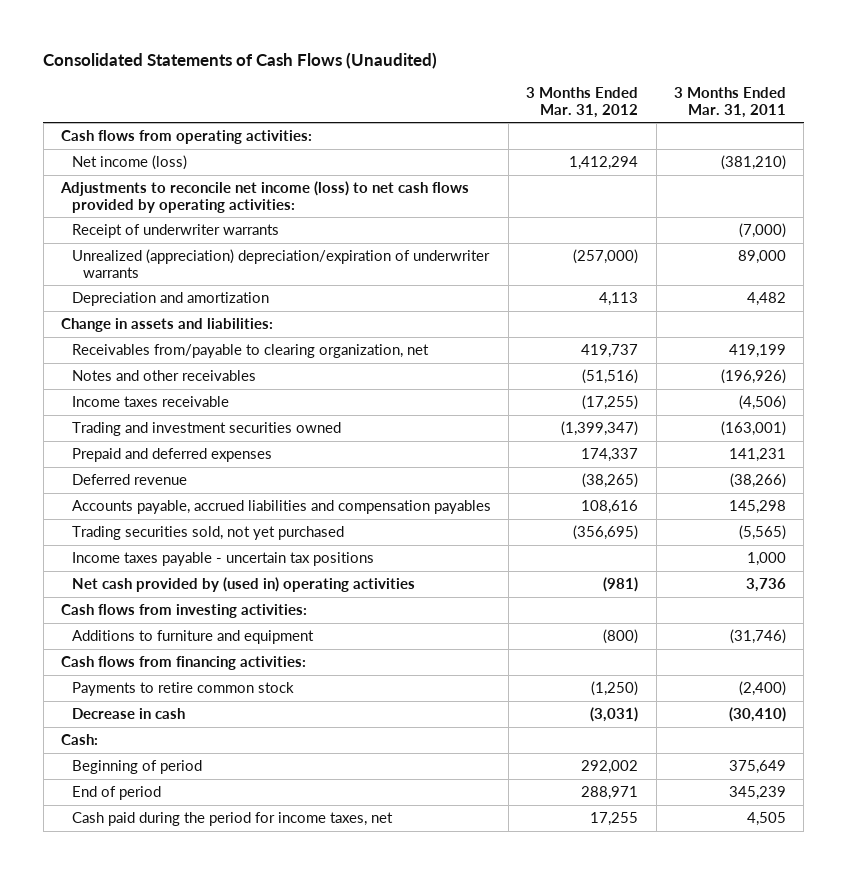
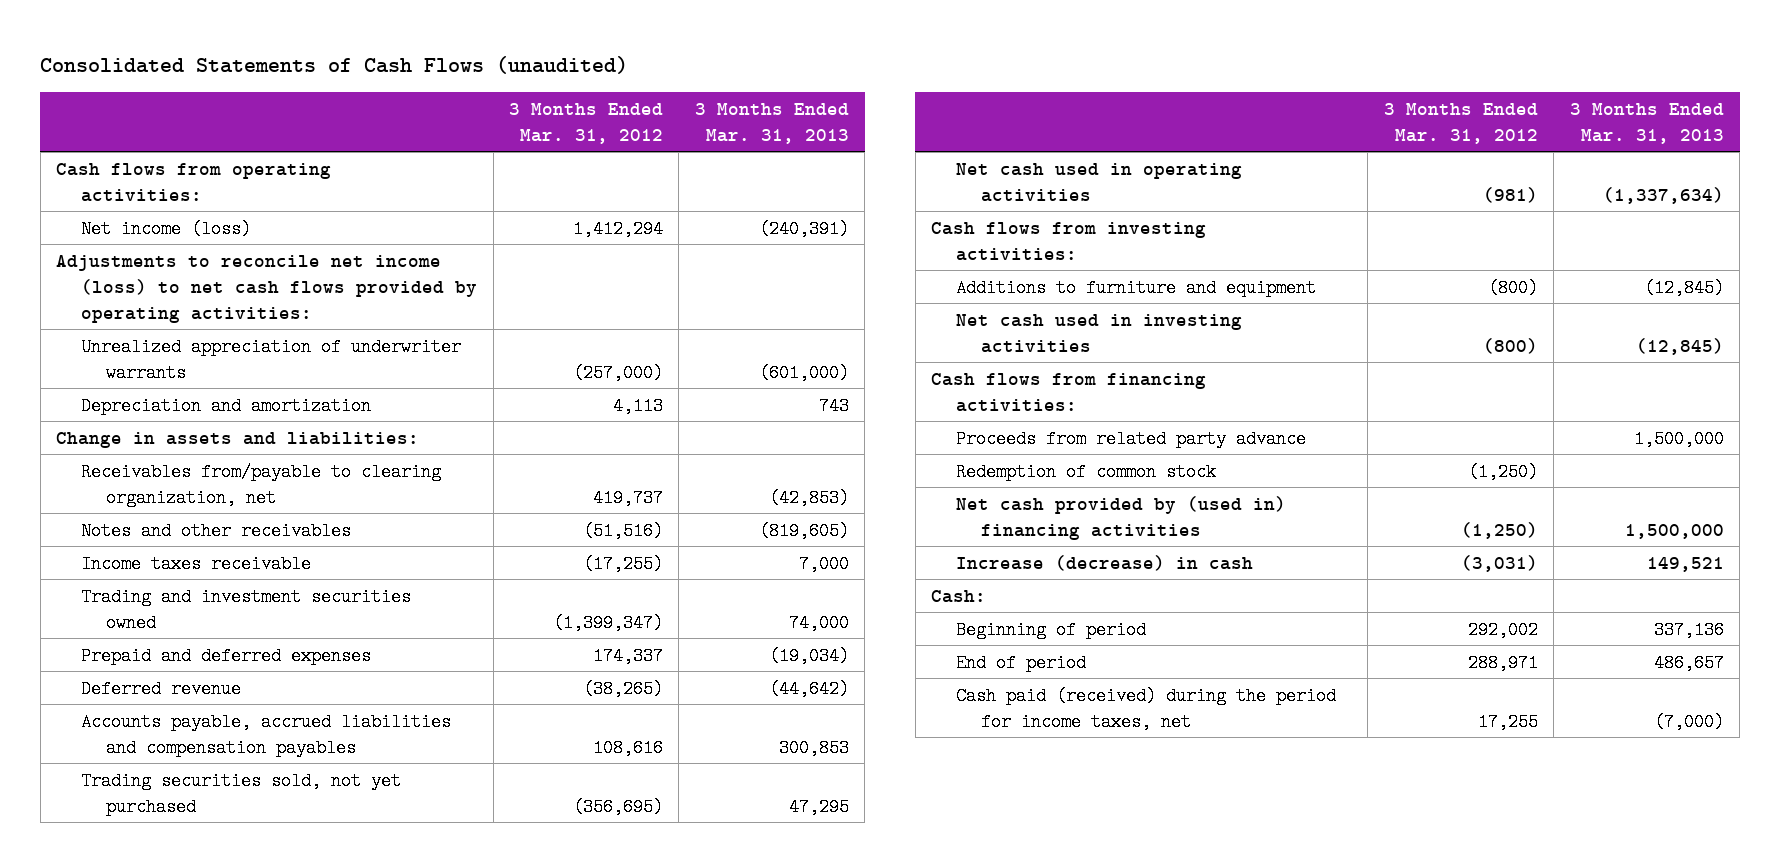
[43,51,438,69] Consolidated Statements of Cash Flows (Unaudited) -> [40,55,629,74] Consolidated Statements of Cash Flows (unaudited)
[673,86,786,118] 3 Months Ended Mar. 31, 2011 -> none
none -> [694,102,849,144] 3 Months Ended Mar. 31, 2013
[71,223,279,238] Receipt of underwriter warrants -> none
[71,248,490,278] Unrealized (appreciation) depreciation/expiration of underwriter warrants -> [81,337,462,382] Unrealized appreciation of underwriter warrants
[71,551,374,566] Income taxes payable - uncertain tax positions -> none
[71,576,415,592] Net cash provided by (used in) operating activities -> [956,162,1243,202] Net cash used in operating activities
none -> [956,313,1243,353] Net cash used in investing activities
none -> [956,429,1307,448] Proceeds from related party advance
[71,681,294,696] Payments to retire common stock -> [956,462,1217,481] Redemption of common stock
none -> [956,495,1287,540] Net cash provided by (used in) financing activities
[71,707,185,719] Decrease in cash -> [956,554,1254,571] Increase (decrease) in cash
[71,811,393,826] Cash paid during the period for income taxes, net -> [956,686,1337,731] Cash paid (received) during the period for income taxes, net

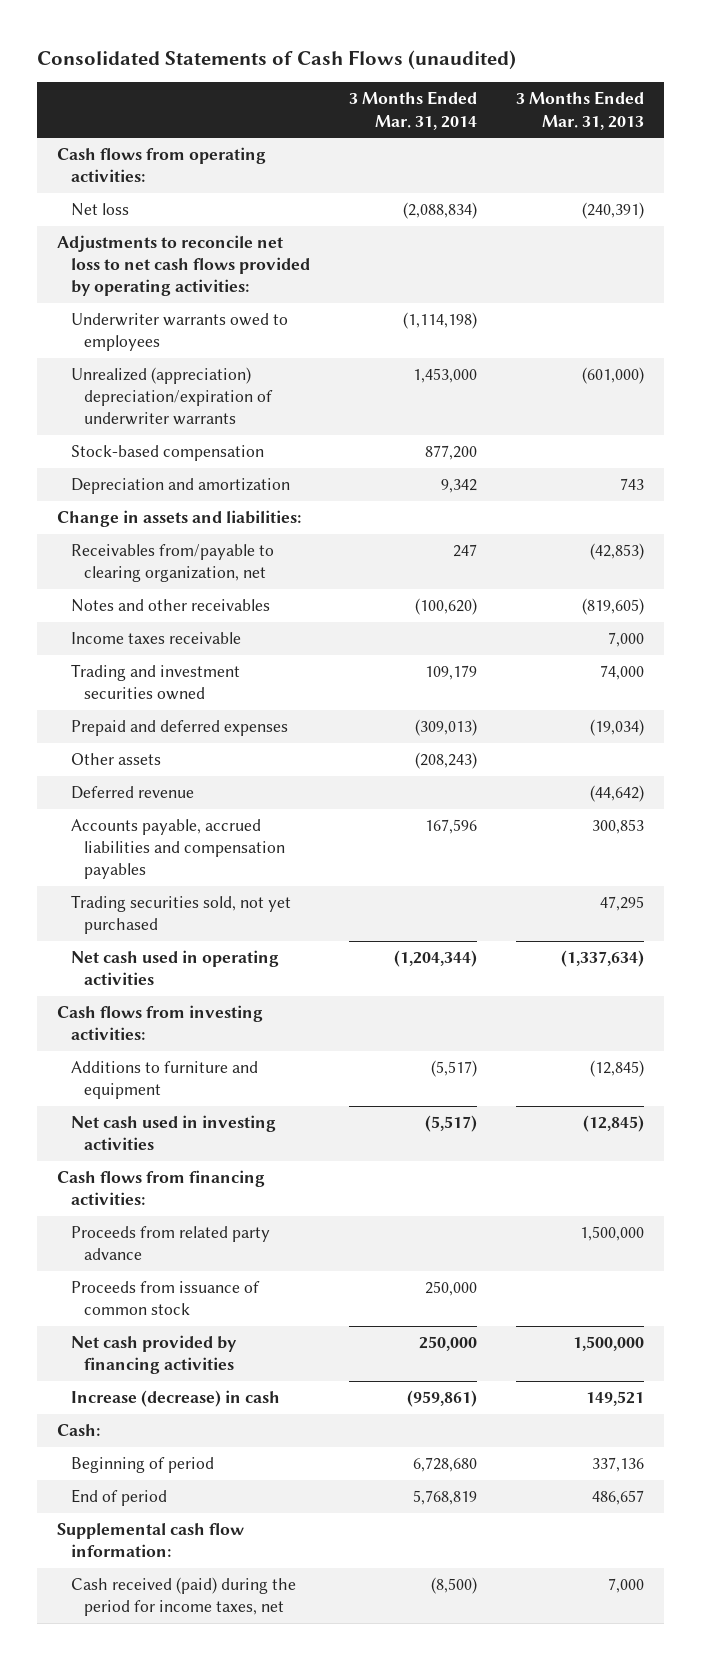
[508,102,663,144] 3 Months Ended Mar. 31, 2012 -> none
none -> [349,91,478,130] 3 Months Ended Mar. 31, 2014
[81,219,252,238] Net income (loss) -> [70,203,129,217] Net loss
[56,254,478,323] Adjustments to reconcile net income (loss) to net cash flows provided by operating activities: -> [57,235,310,297] Adjustments to reconcile net loss to net cash flows provided by operating activities:
none -> [70,313,288,352] Underwriter warrants owed to employees
[81,337,462,382] Unrealized appreciation of underwriter warrants -> [70,367,274,426] Unrealized (appreciation) depreciation/expiration of underwriter warrants
none -> [70,445,264,462] Stock-based compensation
none -> [70,753,161,766] Other assets
[956,462,1217,481] Redemption of common stock -> none
none -> [70,1281,260,1316] Proceeds from issuance of common stock
[956,495,1287,540] Net cash provided by (used in) financing activities -> [70,1335,237,1375] Net cash provided by financing activities
none -> [57,1523,245,1558] Supplemental cash flow information:
[956,686,1337,731] Cash paid (received) during the period for income taxes, net -> [70,1577,296,1617] Cash received (paid) during the period for income taxes, net
[1653,712,1724,731] (7,000) -> [608,1578,645,1594] 7,000

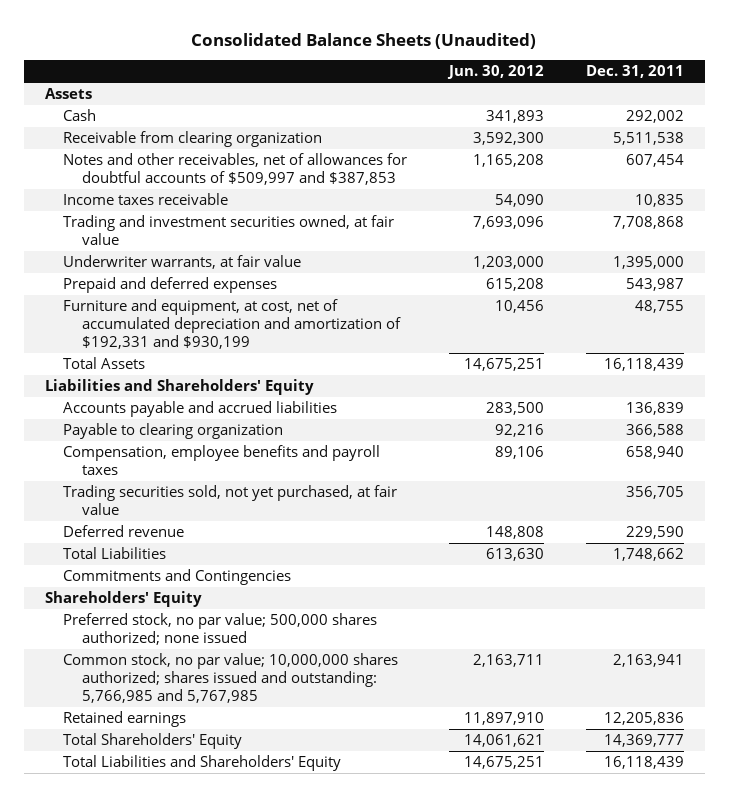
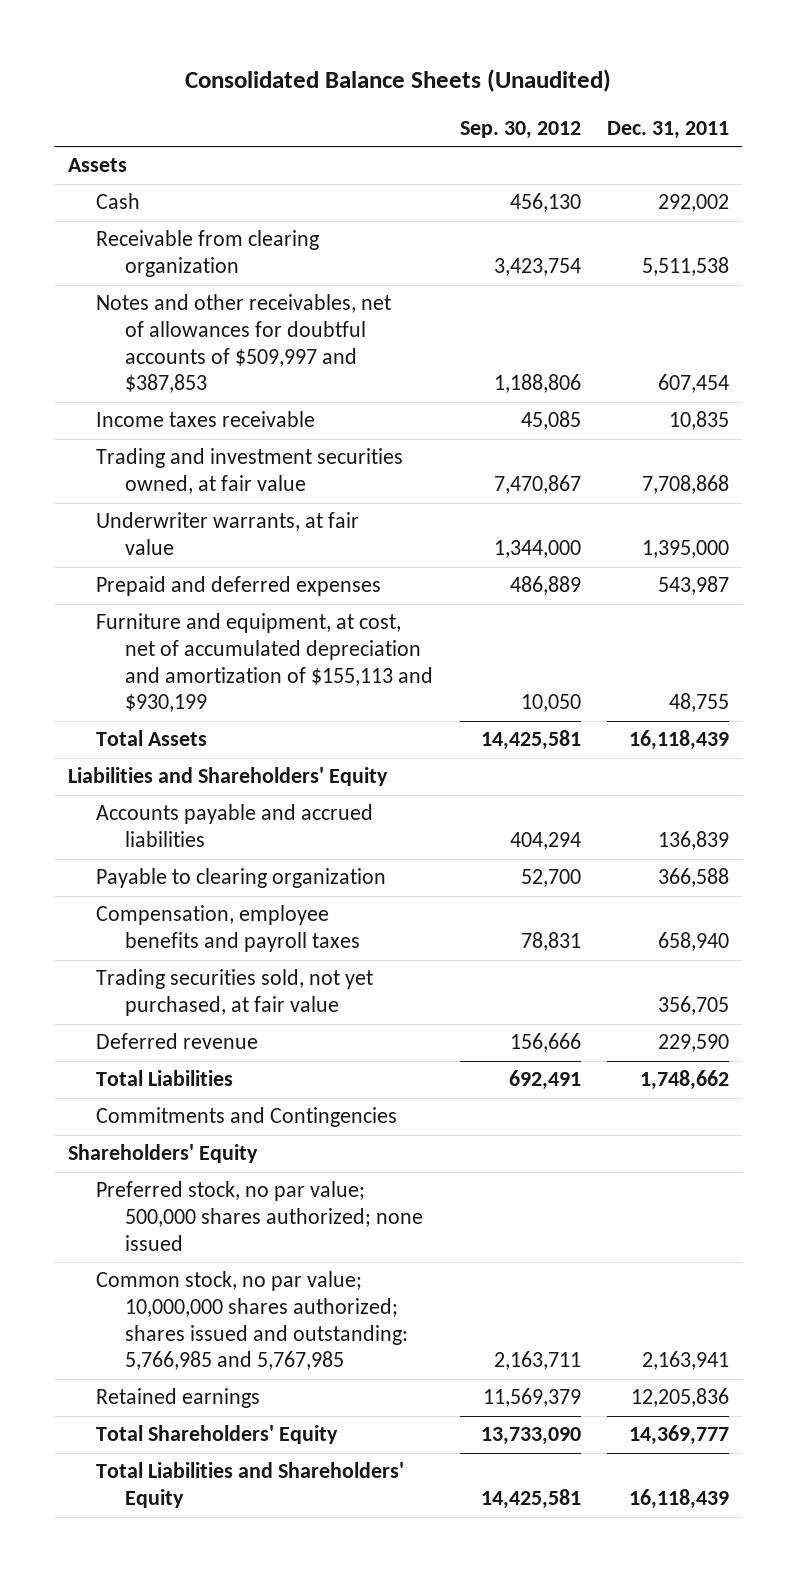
[447,65,545,80] Jun. 30, 2012 -> none
none -> [459,120,581,139] Sep. 30, 2012
[63,299,401,349] Furniture and equipment, at cost, net of accumulated depreciation and amortization of $192,331 and $930,199 -> [96,613,434,713] Furniture and equipment, at cost, net of accumulated depreciation and amortization of $155,113 and $930,199

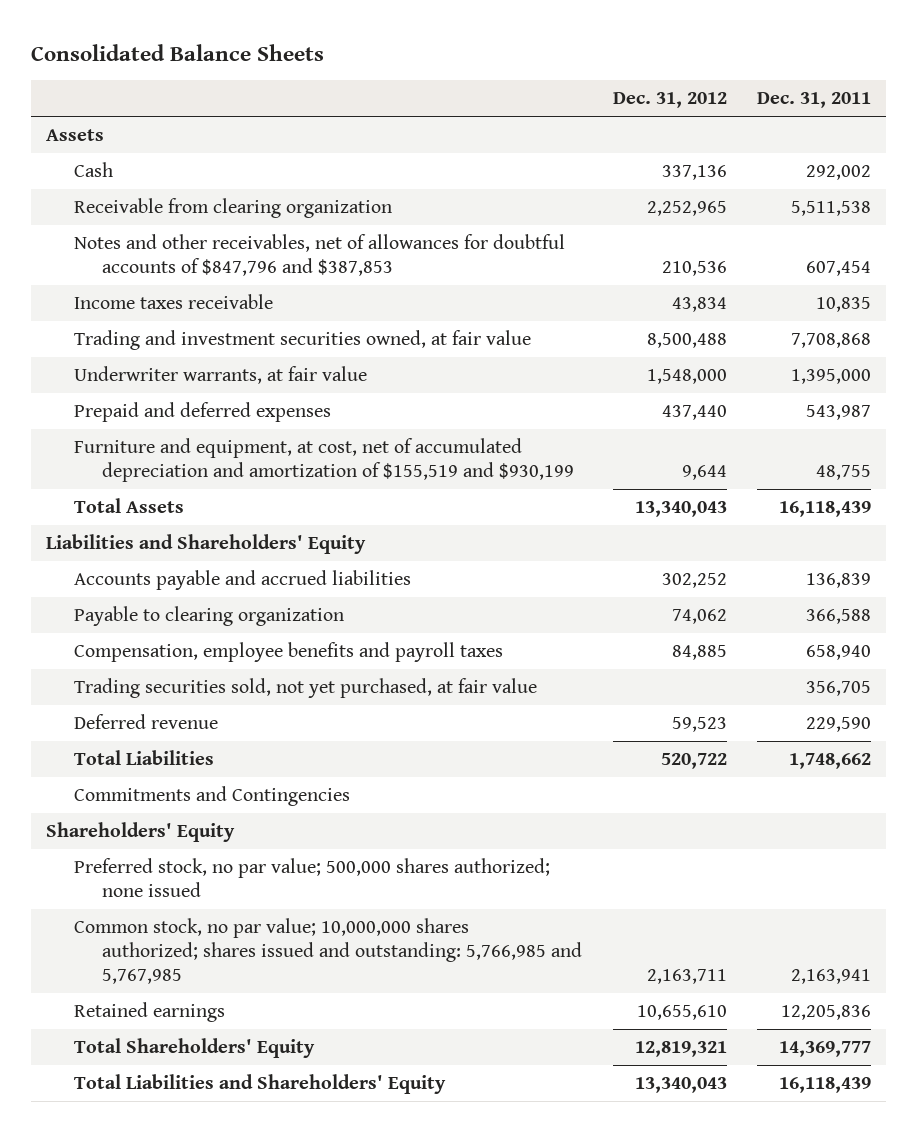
[185,68,612,92] Consolidated Balance Sheets (Unaudited) -> [30,43,324,61] Consolidated Balance Sheets
[459,120,581,139] Sep. 30, 2012 -> none
none -> [612,92,727,109] Dec. 31, 2012
[96,294,392,394] Notes and other receivables, net of allowances for doubtful accounts of $509,997 and $387,853 -> [74,233,566,276] Notes and other receivables, net of allowances for doubtful accounts of $847,796 and $387,853
[96,613,434,713] Furniture and equipment, at cost, net of accumulated depreciation and amortization of $155,113 and $930,199 -> [74,437,575,482] Furniture and equipment, at cost, net of accumulated depreciation and amortization of $155,519 and $930,199

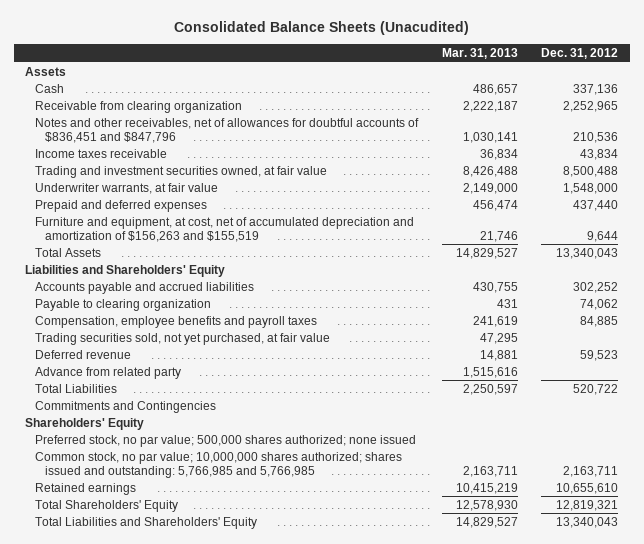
[30,43,324,61] Consolidated Balance Sheets -> [173,21,469,36] Consolidated Balance Sheets (Unacudited)
[756,92,871,109] Dec. 31, 2011 -> none
none -> [441,48,518,60] Mar. 31, 2013
[74,233,566,276] Notes and other receivables, net of allowances for doubtful accounts of $847,796 and $387,853 -> [35,117,420,143] Notes and other receivables, net of allowances for doubtful accounts of $836,451 and $847,796
[74,437,575,482] Furniture and equipment, at cost, net of accumulated depreciation and amortization of $155,519 and $930,199 -> [35,216,415,242] Furniture and equipment, at cost, net of accumulated depreciation and amortization of $156,263 and $155,519
none -> [35,366,182,379] Advance from related party
[74,917,583,985] Common stock, no par value; 10,000,000 shares authorized; shares issued and outstanding: 5,766,985 and 5,767,985 -> [35,451,403,478] Common stock, no par value; 10,000,000 shares authorized; shares issued and outstanding: 5,766,985 and 5,766,985

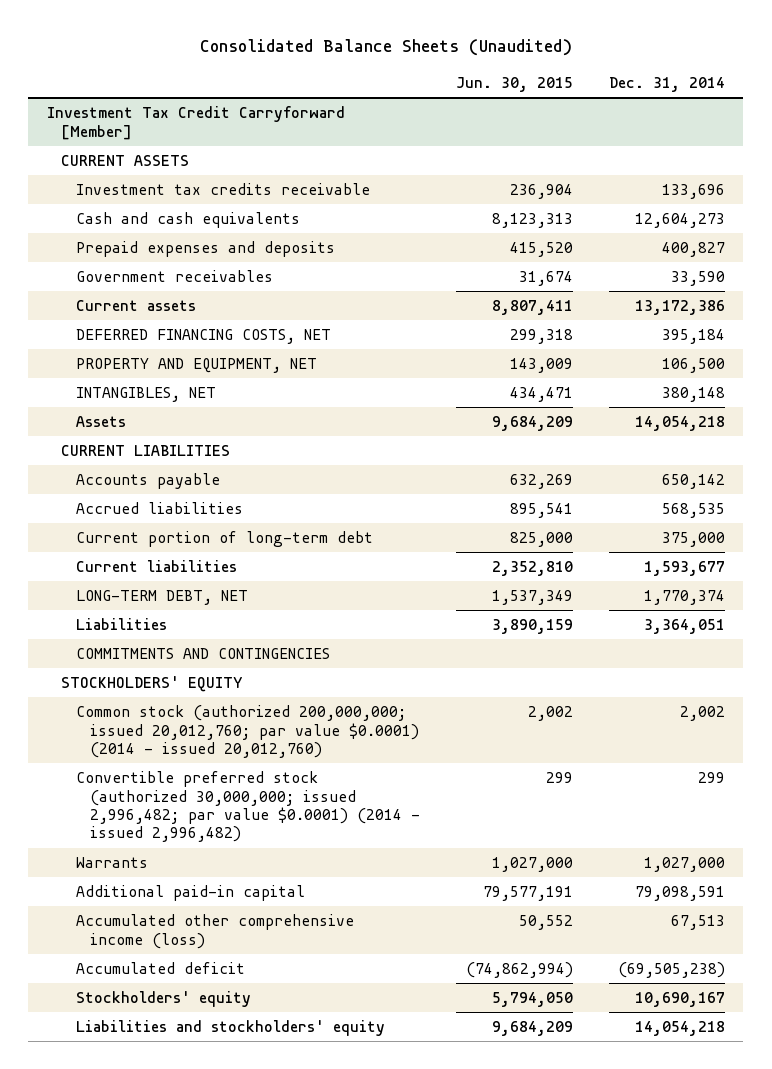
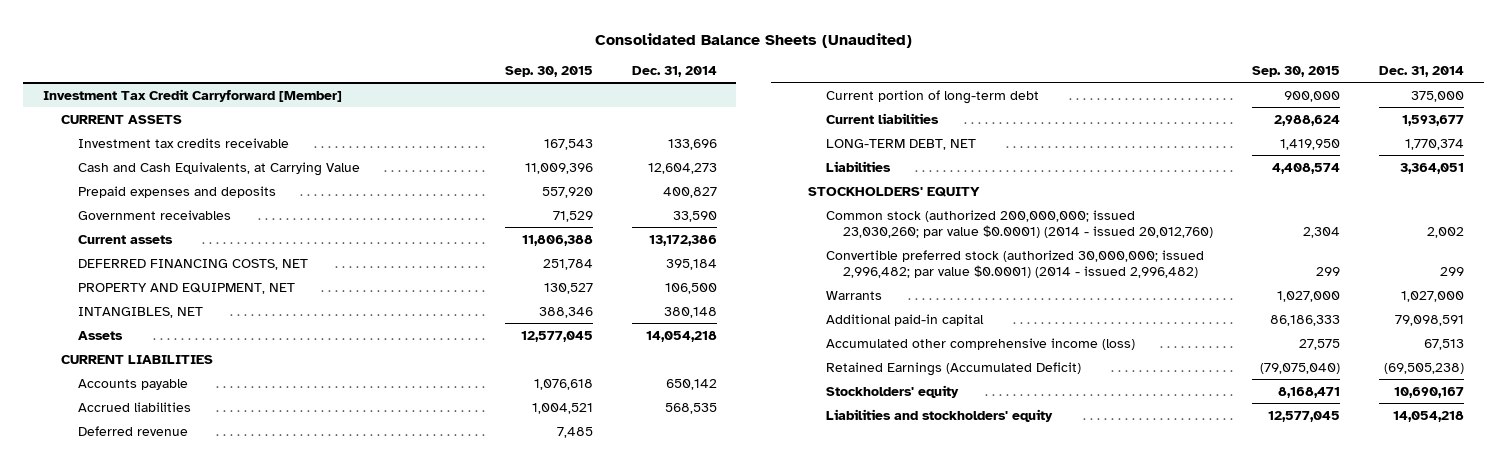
[456,76,574,92] Jun. 30, 2015 -> none
none -> [504,66,593,78] Sep. 30, 2015
[75,212,300,229] Cash and cash equivalents -> [78,161,361,176] Cash and Cash Equivalents, at Carrying Value
none -> [78,425,189,436] Deferred revenue
[75,648,330,660] COMMITMENTS AND CONTINGENCIES -> none
[75,705,420,758] Common stock (authorized 200,000,000; issued 20,012,760; par value $0.0001) (2014 - issued 20,012,760) -> [825,209,1214,239] Common stock (authorized 200,000,000; issued 23,030,260; par value $0.0001) (2014 - issued 20,012,760)
[75,962,245,975] Accumulated deficit -> [825,361,1081,376] Retained Earnings (Accumulated Deficit)

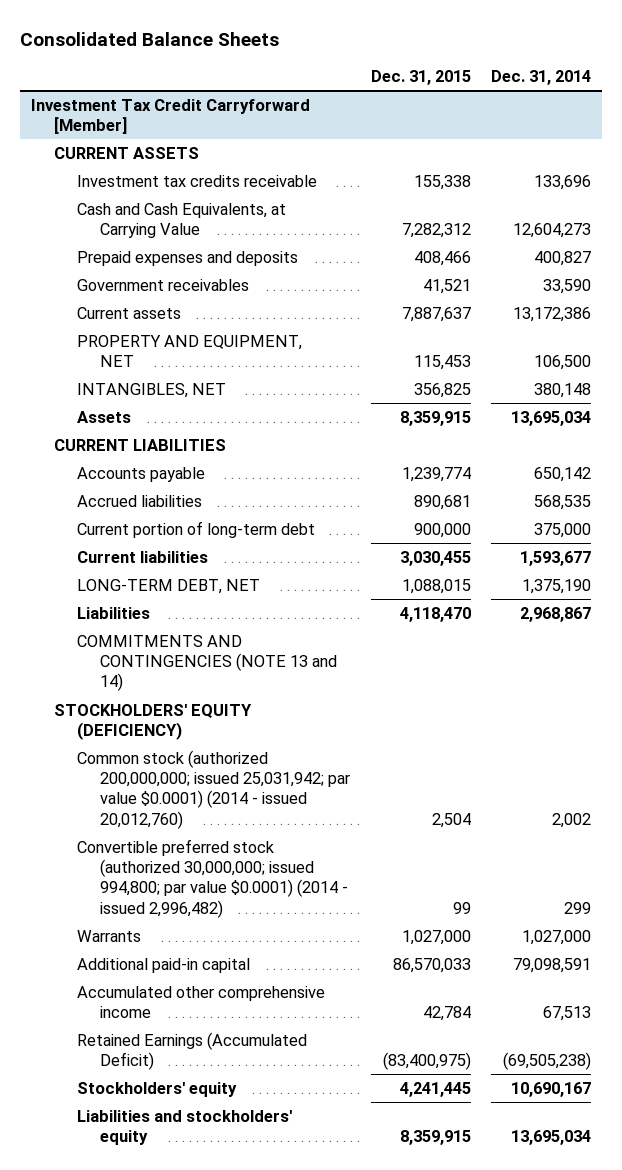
[594,32,912,48] Consolidated Balance Sheets (Unaudited) -> [20,31,280,46] Consolidated Balance Sheets
[504,66,593,78] Sep. 30, 2015 -> none
none -> [370,70,471,86] Dec. 31, 2015
[78,258,309,270] DEFERRED FINANCING COSTS, NET -> none
[645,330,717,342] 14,054,218 -> [511,410,592,426] 13,695,034
[78,425,189,436] Deferred revenue -> none
[1405,138,1465,150] 1,770,374 -> [522,578,592,594] 1,375,190
[1400,162,1465,174] 3,364,051 -> [520,606,592,622] 2,968,867
none -> [76,634,338,692] COMMITMENTS AND CONTINGENCIES (NOTE 13 and 14)
[807,186,980,197] STOCKHOLDERS' EQUITY -> [53,703,252,741] STOCKHOLDERS' EQUITY (DEFICIENCY)
[825,209,1214,239] Common stock (authorized 200,000,000; issued 23,030,260; par value $0.0001) (2014 - issued 20,012,760) -> [76,749,351,829] Common stock (authorized 200,000,000; issued 25,031,942; par value $0.0001) (2014 - issued 20,012,760)
[825,249,1204,279] Convertible preferred stock (authorized 30,000,000; issued 2,996,482; par value $0.0001) (2014 - issued 2,996,482) -> [76,838,349,918] Convertible preferred stock (authorized 30,000,000; issued 994,800; par value $0.0001) (2014 - issued 2,996,482)
[825,337,1135,350] Accumulated other comprehensive income (loss) -> [76,985,325,1019] Accumulated other comprehensive income
[1393,410,1465,422] 14,054,218 -> [511,1130,592,1146] 13,695,034

